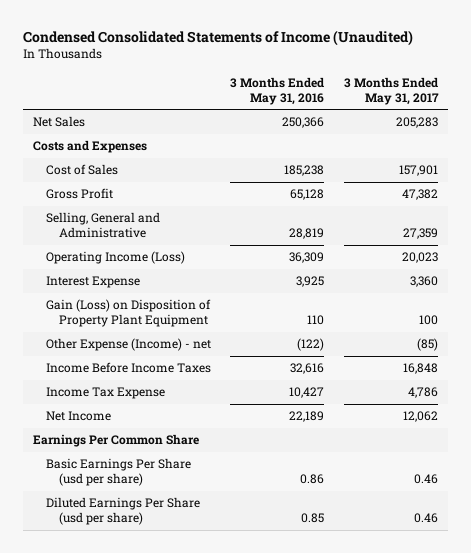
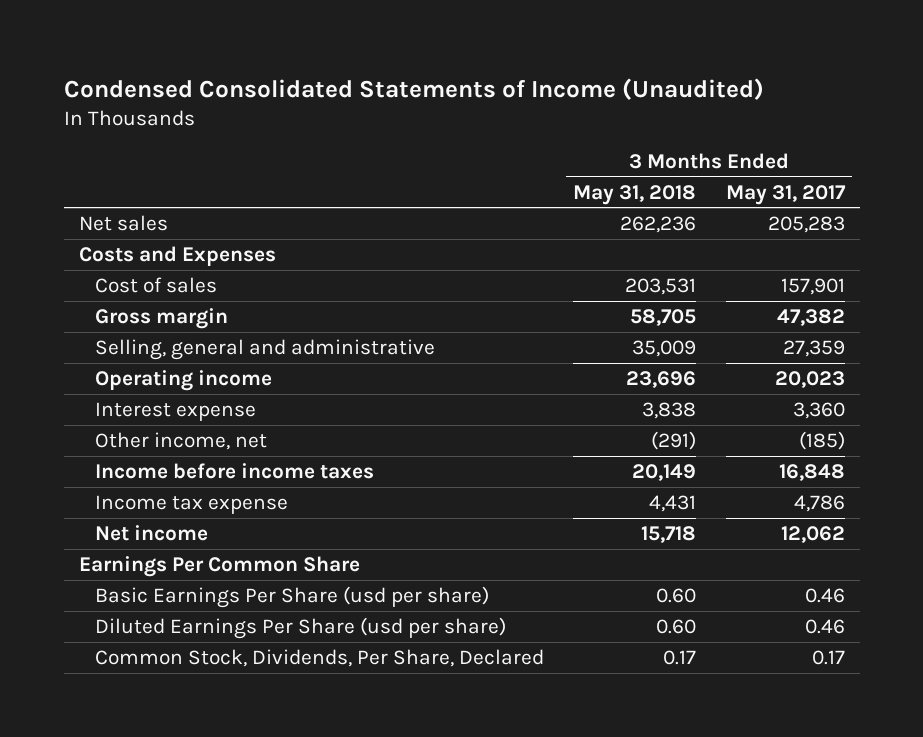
[230,76,325,105] 3 Months Ended May 31, 2016 -> none
none -> [573,184,697,205] May 31, 2018
[32,116,85,128] Net Sales -> [78,214,168,231] Net sales
[45,299,211,328] Gain (Loss) on Disposition of Property Plant Equipment -> none
[45,164,118,176] Cost of Sales -> [95,276,218,293] Cost of sales
[45,188,113,200] Gross Profit -> [95,307,229,329] Gross margin
[45,212,160,239] Selling, General and Administrative -> [95,338,436,360] Selling, general and administrative
[45,251,185,265] Operating Income (Loss) -> [95,369,273,391] Operating income
[45,276,140,289] Interest Expense -> [95,401,257,421] Interest expense
[45,338,211,352] Other Expense (Income) - net -> [95,431,268,450] Other income, net
[416,338,438,352] (85) -> [798,430,845,450] (185)
[45,362,211,374] Income Before Income Taxes -> [95,462,375,479] Income before income taxes
[45,387,165,400] Income Tax Expense -> [95,494,289,514] Income tax expense
[45,411,111,422] Net Income -> [95,524,209,541] Net income
none -> [95,648,545,667] Common Stock, Dividends, Per Share, Declared

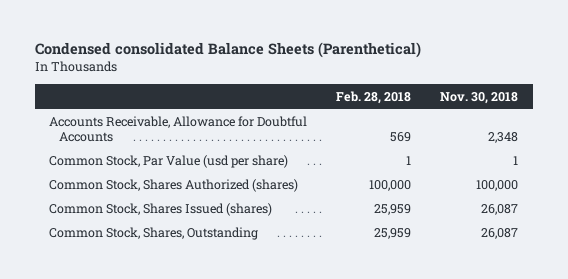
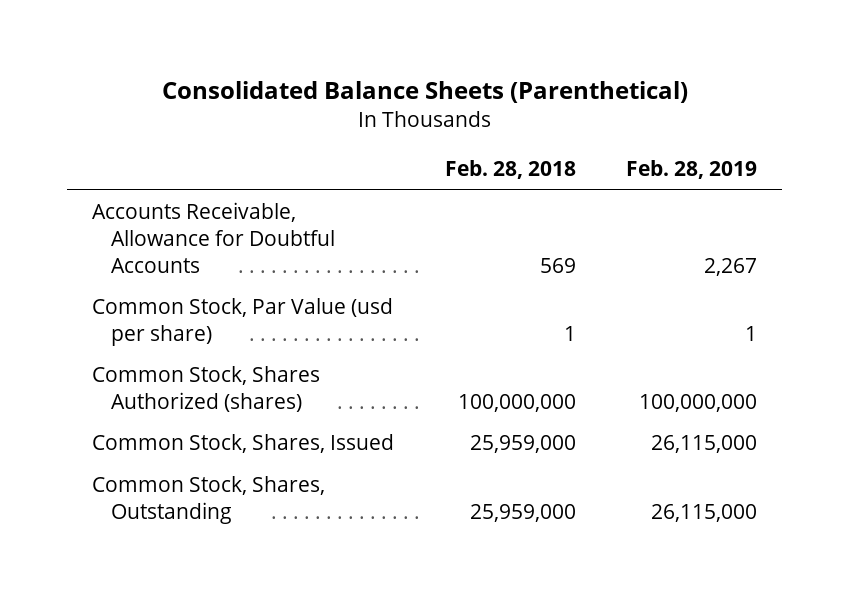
[34,42,421,59] Condensed consolidated Balance Sheets (Parenthetical) -> [161,81,688,104] Consolidated Balance Sheets (Parenthetical)
[440,91,519,104] Nov. 30, 2018 -> none
none -> [626,160,758,180] Feb. 28, 2019
[369,179,412,191] 100,000 -> [457,393,576,412] 100,000,000
[49,202,273,216] Common Stock, Shares Issued (shares) -> [92,434,395,454] Common Stock, Shares, Issued
[374,203,412,215] 25,959 -> [469,435,576,454] 25,959,000
[374,227,412,239] 25,959 -> [469,503,576,522] 25,959,000

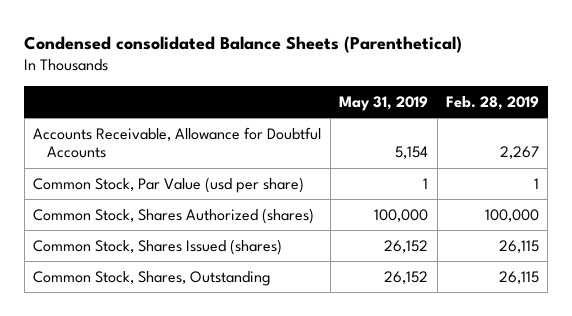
[161,81,688,104] Consolidated Balance Sheets (Parenthetical) -> [24,36,463,54] Condensed consolidated Balance Sheets (Parenthetical)
[444,160,576,180] Feb. 28, 2018 -> none
none -> [339,96,429,112] May 31, 2019
[639,393,758,412] 100,000,000 -> [484,208,539,222] 100,000
[92,434,395,454] Common Stock, Shares, Issued -> [33,238,283,255] Common Stock, Shares Issued (shares)
[651,435,758,454] 26,115,000 -> [498,239,539,253] 26,115
[651,503,758,522] 26,115,000 -> [498,270,539,284] 26,115

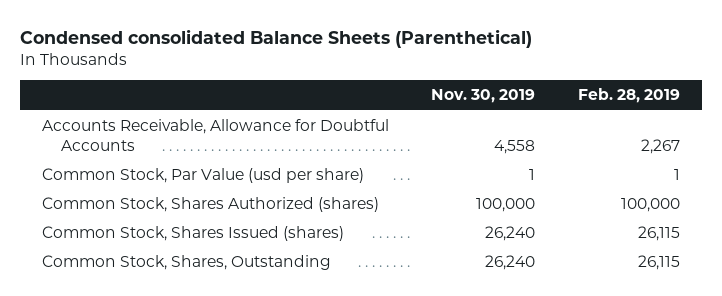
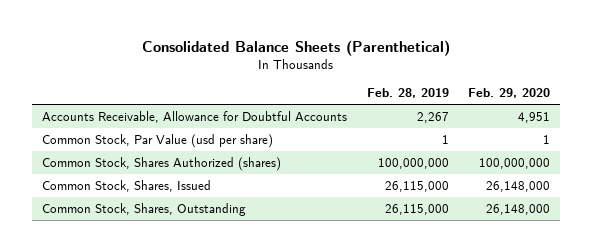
[20,29,533,49] Condensed consolidated Balance Sheets (Parenthetical) -> [142,39,451,56] Consolidated Balance Sheets (Parenthetical)
[431,89,536,104] Nov. 30, 2019 -> none
none -> [468,88,551,99] Feb. 29, 2020
[621,198,681,213] 100,000 -> [377,157,449,169] 100,000,000
[41,226,344,242] Common Stock, Shares Issued (shares) -> [42,179,212,192] Common Stock, Shares, Issued
[638,226,681,242] 26,115 -> [384,180,449,192] 26,115,000
[638,255,681,271] 26,115 -> [384,203,449,215] 26,115,000

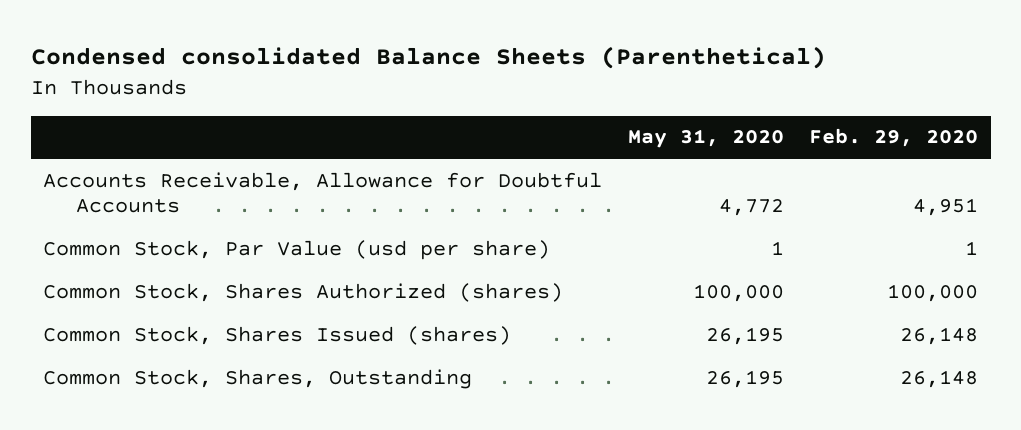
[142,39,451,56] Consolidated Balance Sheets (Parenthetical) -> [30,46,826,70] Condensed consolidated Balance Sheets (Parenthetical)
[366,88,449,99] Feb. 28, 2019 -> none
none -> [627,129,784,149] May 31, 2020
[479,157,551,169] 100,000,000 -> [886,283,978,302] 100,000
[42,179,212,192] Common Stock, Shares, Issued -> [43,325,512,345] Common Stock, Shares Issued (shares)
[486,180,551,192] 26,148,000 -> [899,326,978,345] 26,148
[486,203,551,215] 26,148,000 -> [899,369,978,388] 26,148

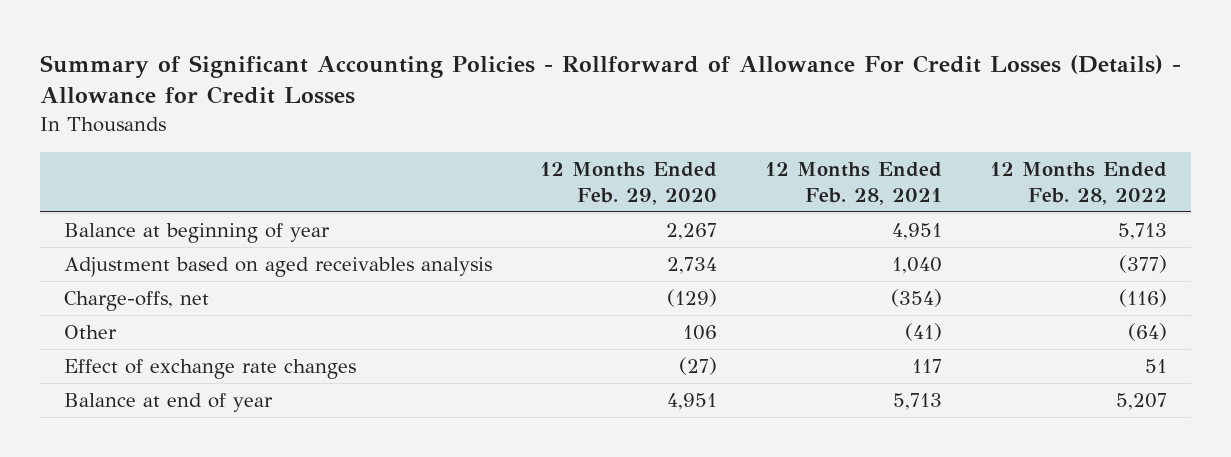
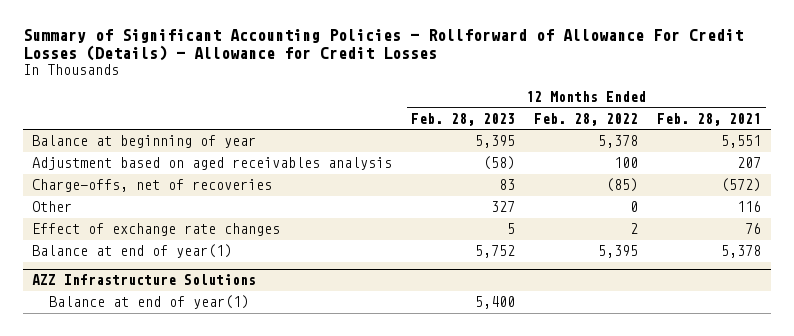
[539,161,717,205] 12 Months Ended Feb. 29, 2020 -> none
none -> [411,112,516,126] Feb. 28, 2023
[891,223,942,241] 4,951 -> [721,135,762,149] 5,551
[1117,223,1167,241] 5,713 -> [598,135,639,149] 5,378
[891,257,942,275] 1,040 -> [737,157,762,169] 207
[1118,255,1167,274] (377) -> [614,157,639,169] 100
[63,291,209,312] Charge-offs, net -> [32,179,273,193] Charge-offs, net of recoveries
[890,289,942,308] (354) -> [721,178,762,193] (572)
[1118,289,1167,308] (116) -> [606,178,639,193] (85)
[904,323,942,342] (41) -> [737,201,762,213] 116
[1127,323,1167,342] (64) -> [630,201,639,213] 0
[911,359,942,374] 117 -> [745,223,762,235] 76
[1144,359,1167,374] 51 -> [630,223,639,235] 2
[63,393,273,413] Balance at end of year -> [32,244,233,259] Balance at end of year(1)
[892,393,942,411] 5,713 -> [721,245,762,259] 5,378
[1115,393,1167,411] 5,207 -> [598,245,639,259] 5,395
none -> [32,274,257,286] AZZ Infrastructure Solutions
none -> [49,295,250,310] Balance at end of year(1)

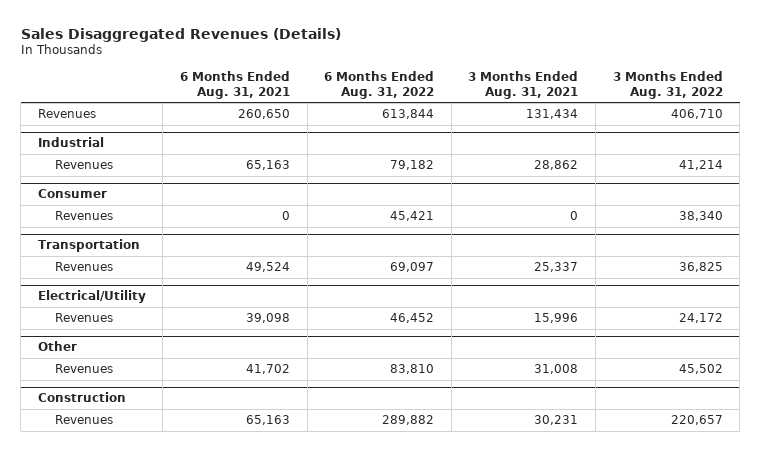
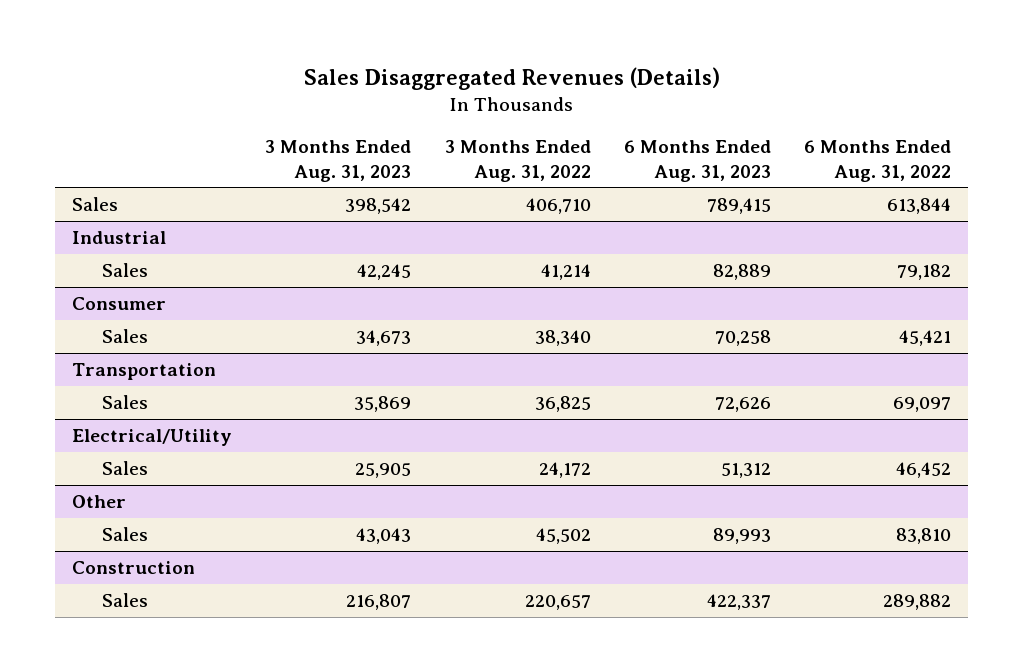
[179,71,290,99] 6 Months Ended Aug. 31, 2021 -> none
[468,71,579,99] 3 Months Ended Aug. 31, 2021 -> none
none -> [265,140,412,182] 3 Months Ended Aug. 31, 2023
none -> [624,140,772,182] 6 Months Ended Aug. 31, 2023
[37,109,96,119] Revenues -> [71,197,118,212] Sales
[54,160,113,170] Revenues -> [102,263,149,278] Sales
[54,211,113,221] Revenues -> [102,329,149,344] Sales
[54,262,113,272] Revenues -> [102,395,149,410] Sales
[54,313,113,323] Revenues -> [102,461,149,476] Sales
[54,364,113,374] Revenues -> [102,527,149,542] Sales
[54,415,113,425] Revenues -> [102,593,149,608] Sales

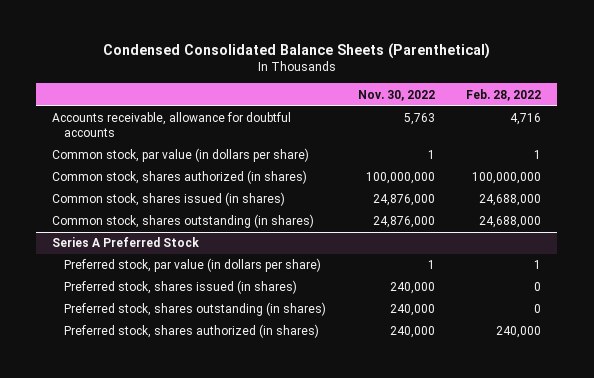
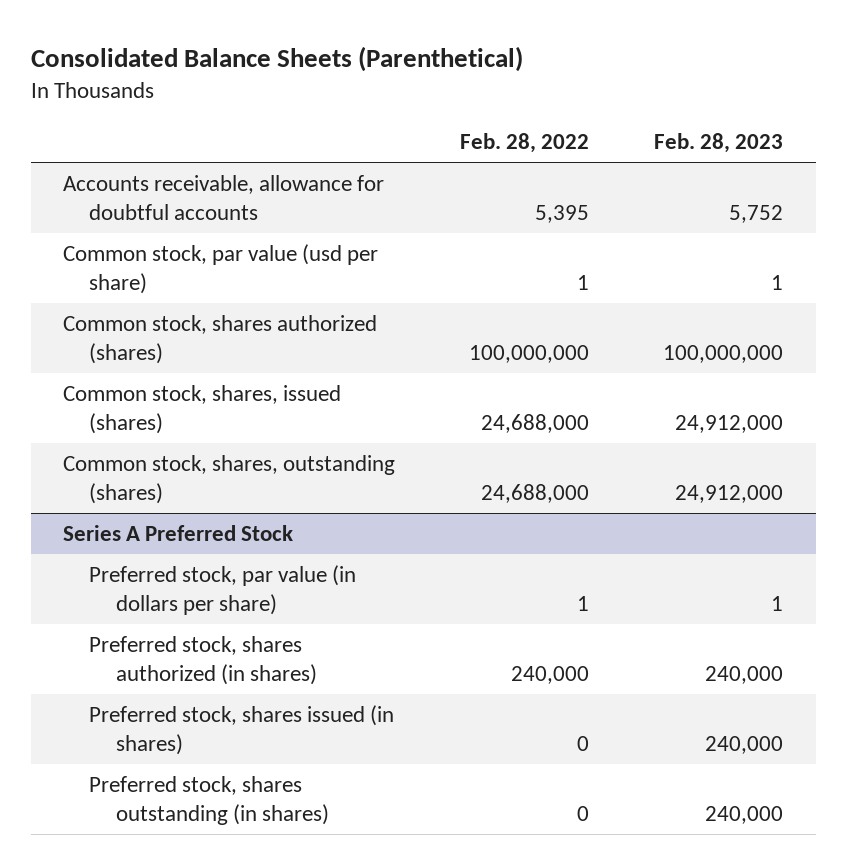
[102,43,490,60] Condensed Consolidated Balance Sheets (Parenthetical) -> [30,45,523,72] Consolidated Balance Sheets (Parenthetical)
[357,89,435,101] Nov. 30, 2022 -> none
none -> [654,132,784,153] Feb. 28, 2023
[510,113,542,126] 4,716 -> [535,204,590,223] 5,395
[52,148,310,163] Common stock, par value (in dollars per share) -> [63,244,379,294] Common stock, par value (usd per share)
[52,170,308,185] Common stock, shares authorized (in shares) -> [63,315,378,364] Common stock, shares authorized (shares)
[52,192,286,207] Common stock, shares issued (in shares) -> [63,385,342,434] Common stock, shares, issued (shares)
[52,214,315,229] Common stock, shares outstanding (in shares) -> [63,455,396,504] Common stock, shares, outstanding (shares)
[63,324,319,339] Preferred stock, shares authorized (in shares) -> [89,636,317,685] Preferred stock, shares authorized (in shares)

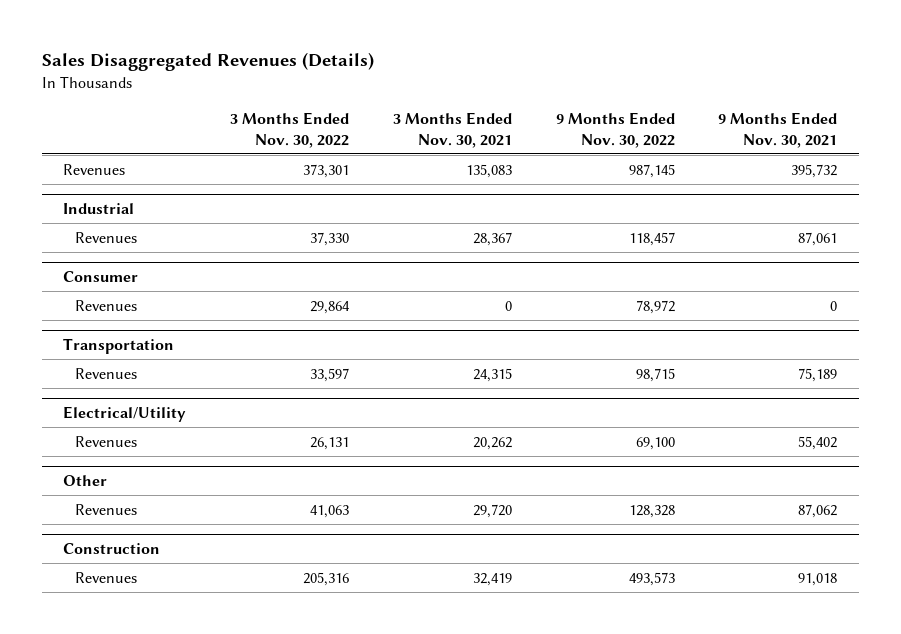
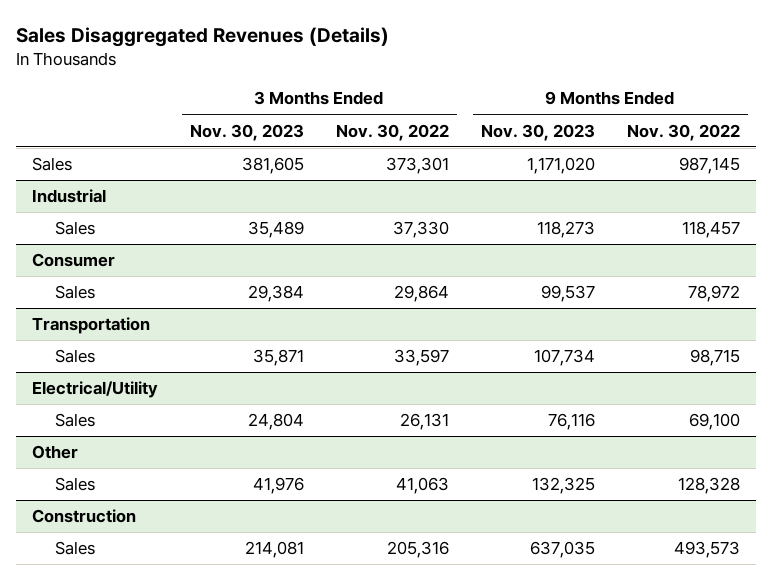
[392,111,512,148] 3 Months Ended Nov. 30, 2021 -> none
[718,111,838,148] 9 Months Ended Nov. 30, 2021 -> none
none -> [189,123,304,141] Nov. 30, 2023
none -> [480,123,595,141] Nov. 30, 2023
[63,163,126,175] Revenues -> [31,157,72,172] Sales
[74,231,137,243] Revenues -> [54,221,95,236] Sales
[74,299,137,311] Revenues -> [54,285,95,300] Sales
[74,367,137,379] Revenues -> [54,349,95,364] Sales
[74,435,137,447] Revenues -> [54,413,95,428] Sales
[74,503,137,515] Revenues -> [54,477,95,492] Sales
[74,571,137,583] Revenues -> [54,541,95,556] Sales

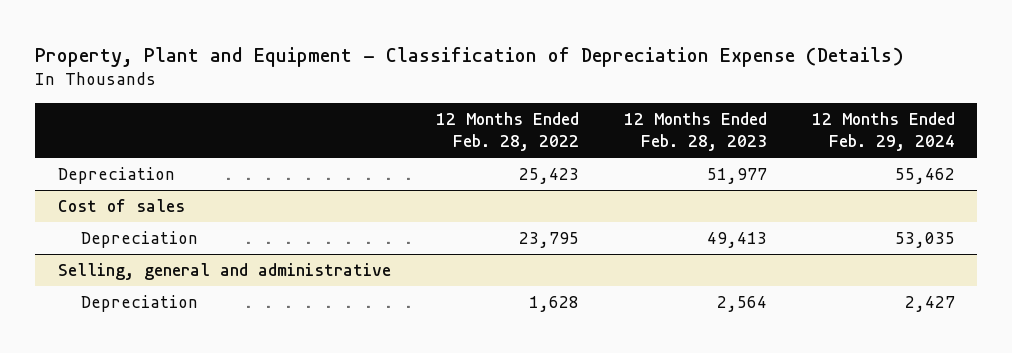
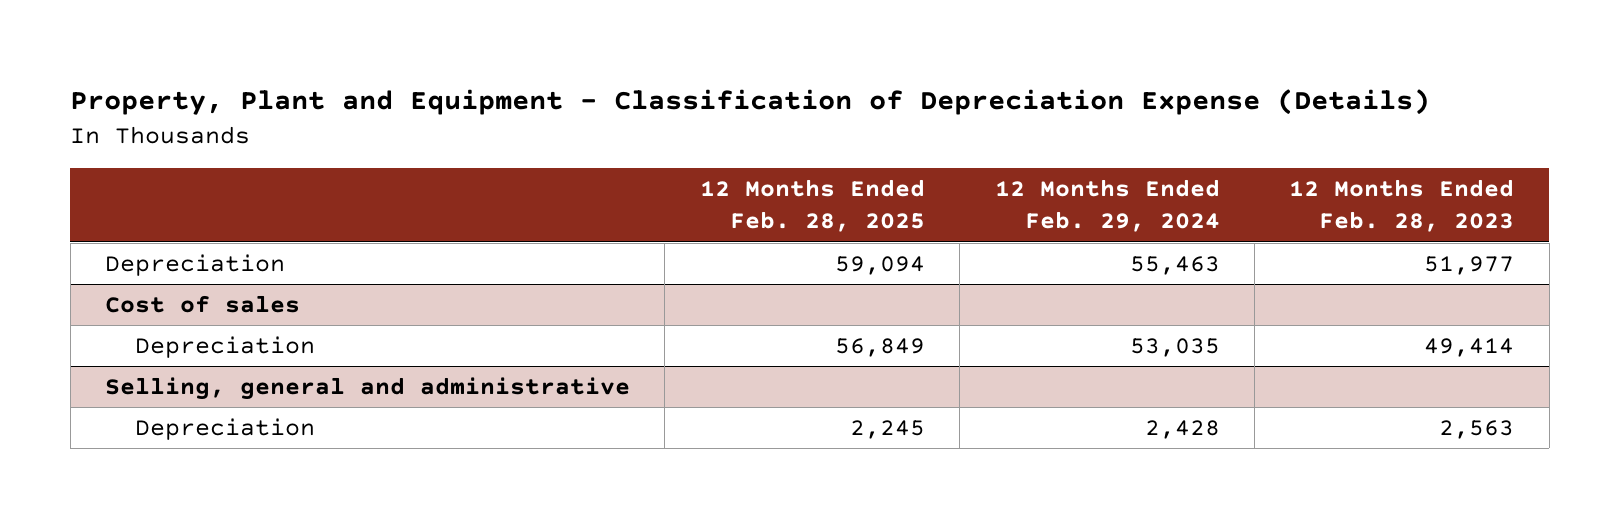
[435,111,579,152] 12 Months Ended Feb. 28, 2022 -> none
none -> [699,178,925,233] 12 Months Ended Feb. 28, 2025
[894,167,955,184] 55,462 -> [1129,256,1220,276] 55,463
[706,231,767,248] 49,413 -> [1424,338,1515,358] 49,414
[716,295,767,312] 2,564 -> [1439,420,1515,440] 2,563
[904,295,955,312] 2,427 -> [1144,420,1220,440] 2,428

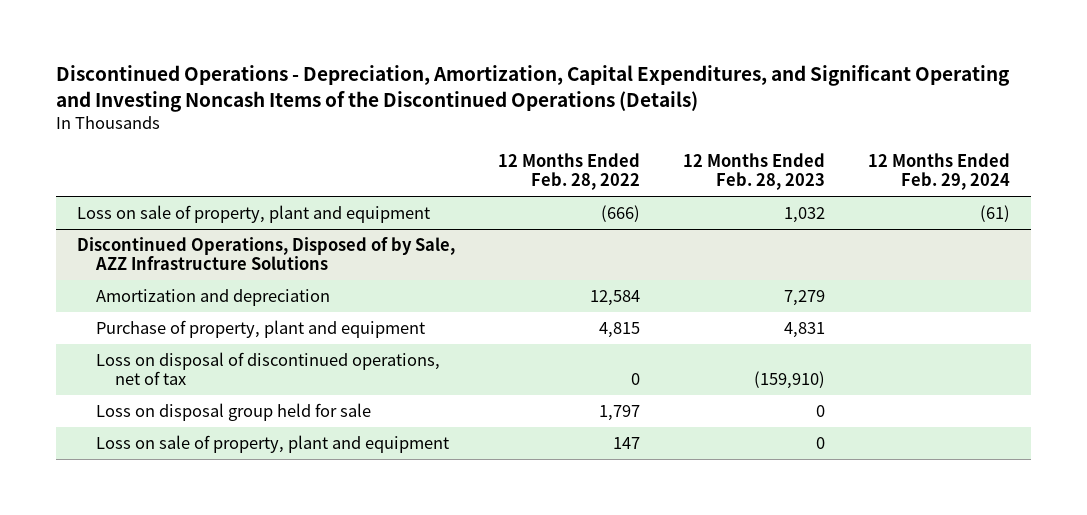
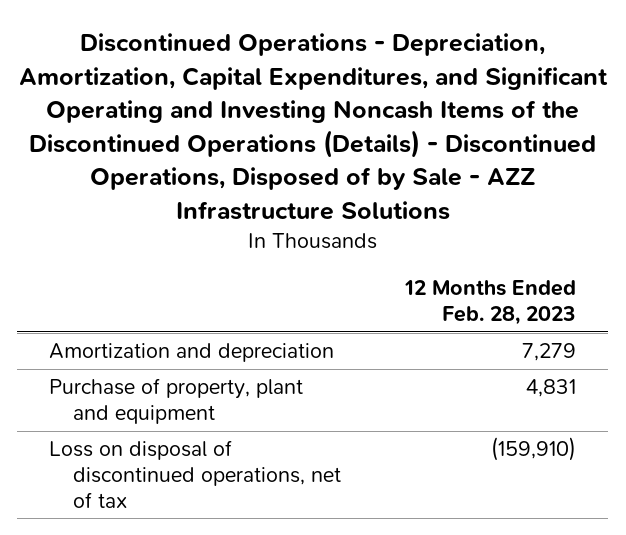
[55,65,1010,112] Discontinued Operations - Depreciation, Amortization, Capital Expenditures, and Significant Operating and Investing Noncash Items of the Discontinued Operations (Details) -> [18,33,608,221] Discontinued Operations - Depreciation, Amortization, Capital Expenditures, and Significant Operating and Investing Noncash Items of the Discontinued Operations (Details) - Discontinued Operations, Disposed of by Sale - AZZ Infrastructure Solutions
[498,153,641,191] 12 Months Ended Feb. 28, 2022 -> none
[867,153,1010,191] 12 Months Ended Feb. 29, 2024 -> none
[77,204,431,223] Loss on sale of property, plant and equipment -> none
[77,236,456,271] Discontinued Operations, Disposed of by Sale, AZZ Infrastructure Solutions -> none
[96,402,372,421] Loss on disposal group held for sale -> none
[96,434,450,453] Loss on sale of property, plant and equipment -> none

